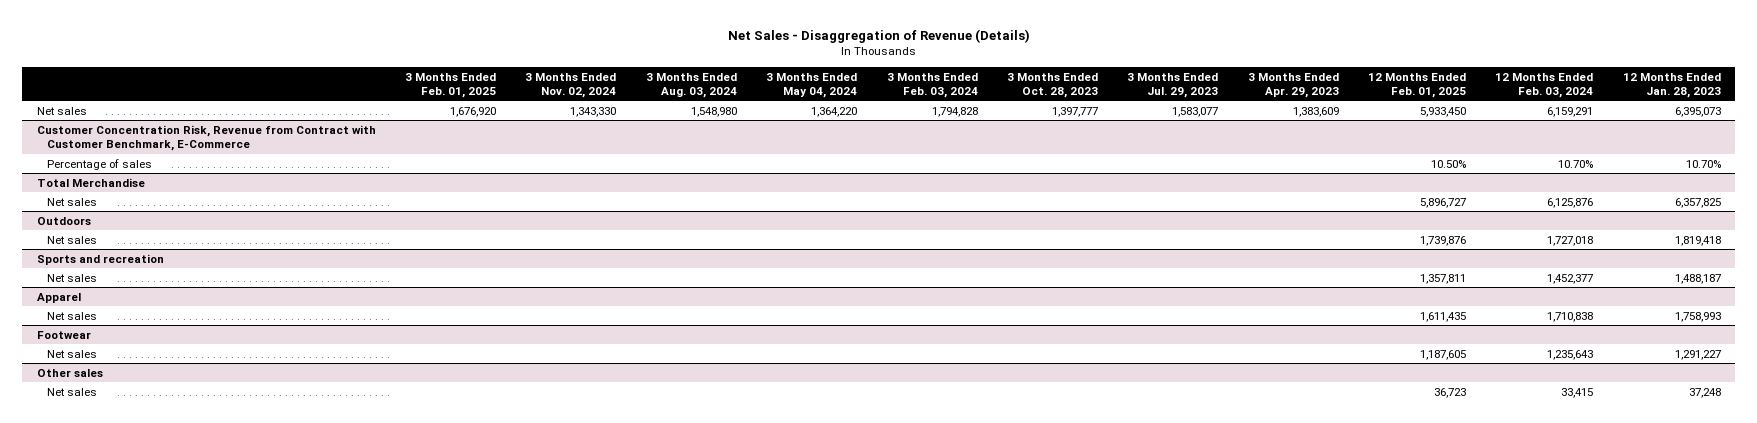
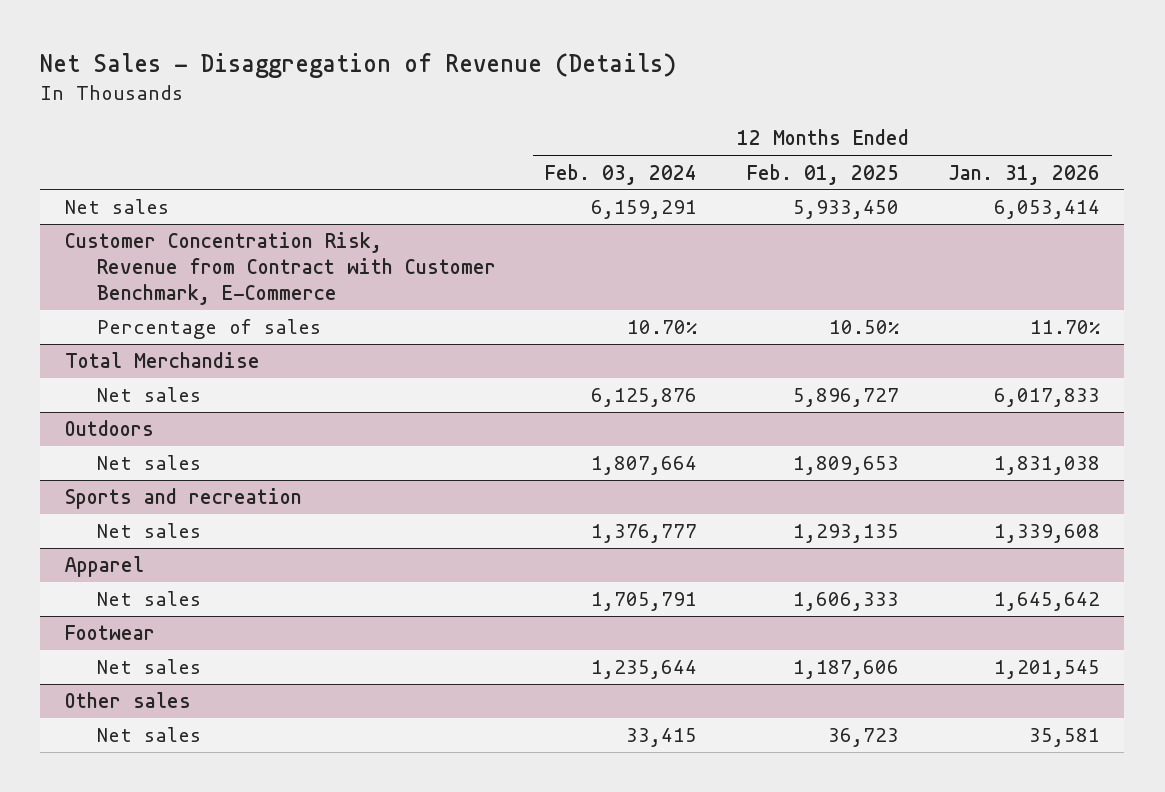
[405,72,497,98] 3 Months Ended Feb. 01, 2025 -> none
[525,72,617,98] 3 Months Ended Nov. 02, 2024 -> none
[645,72,737,98] 3 Months Ended Aug. 03, 2024 -> none
[766,72,858,98] 3 Months Ended May 04, 2024 -> none
[886,72,978,98] 3 Months Ended Feb. 03, 2024 -> none
[1006,72,1098,98] 3 Months Ended Oct. 28, 2023 -> none
[1127,72,1219,98] 3 Months Ended Jul. 29, 2023 -> none
[1247,72,1339,98] 3 Months Ended Apr. 29, 2023 -> none
[1622,72,1721,98] 12 Months Ended Jan. 28, 2023 -> none
none -> [947,164,1100,185] Jan. 31, 2026
[1419,235,1466,246] 1,739,876 -> [792,456,899,476] 1,809,653
[1547,235,1594,246] 1,727,018 -> [591,456,698,476] 1,807,664
[1419,273,1466,284] 1,357,811 -> [792,524,899,544] 1,293,135
[1547,273,1594,284] 1,452,377 -> [591,524,698,544] 1,376,777
[1419,311,1466,322] 1,611,435 -> [792,592,899,612] 1,606,333
[1547,311,1594,322] 1,710,838 -> [591,592,698,612] 1,705,791
[1419,349,1466,360] 1,187,605 -> [792,660,899,680] 1,187,606
[1547,349,1594,360] 1,235,643 -> [591,660,698,680] 1,235,644

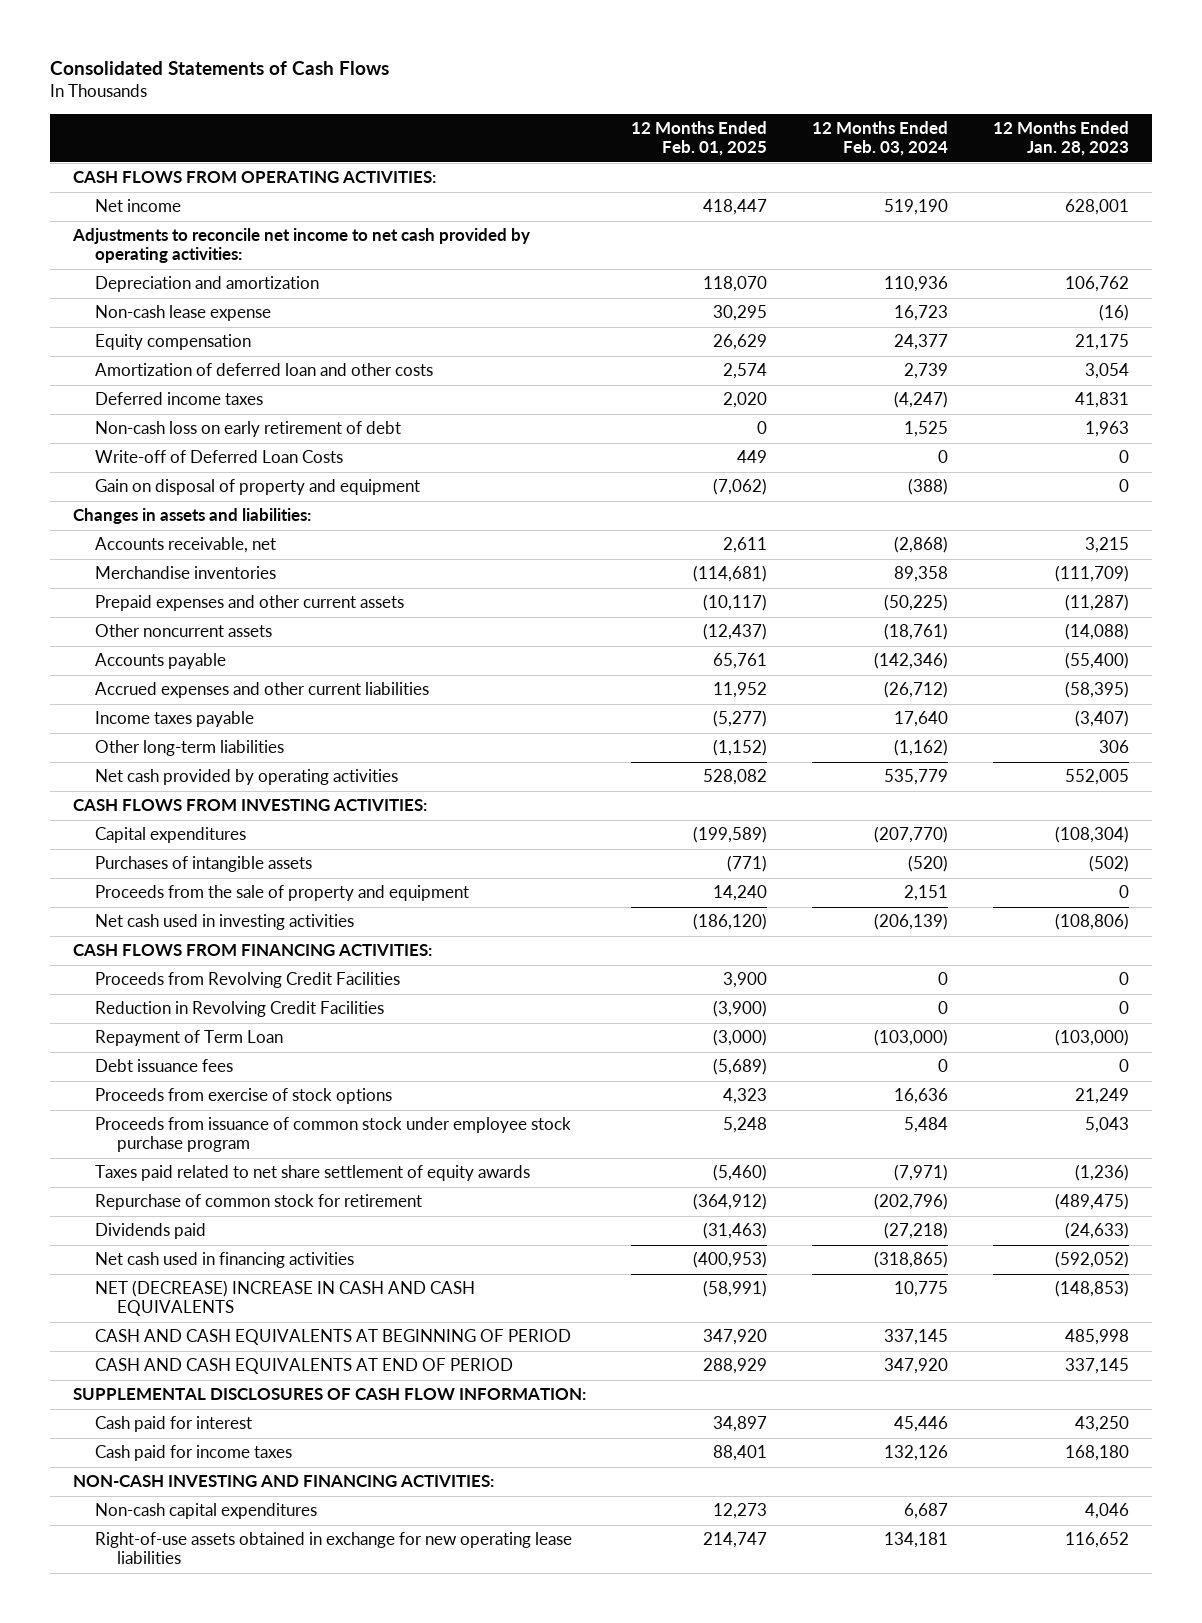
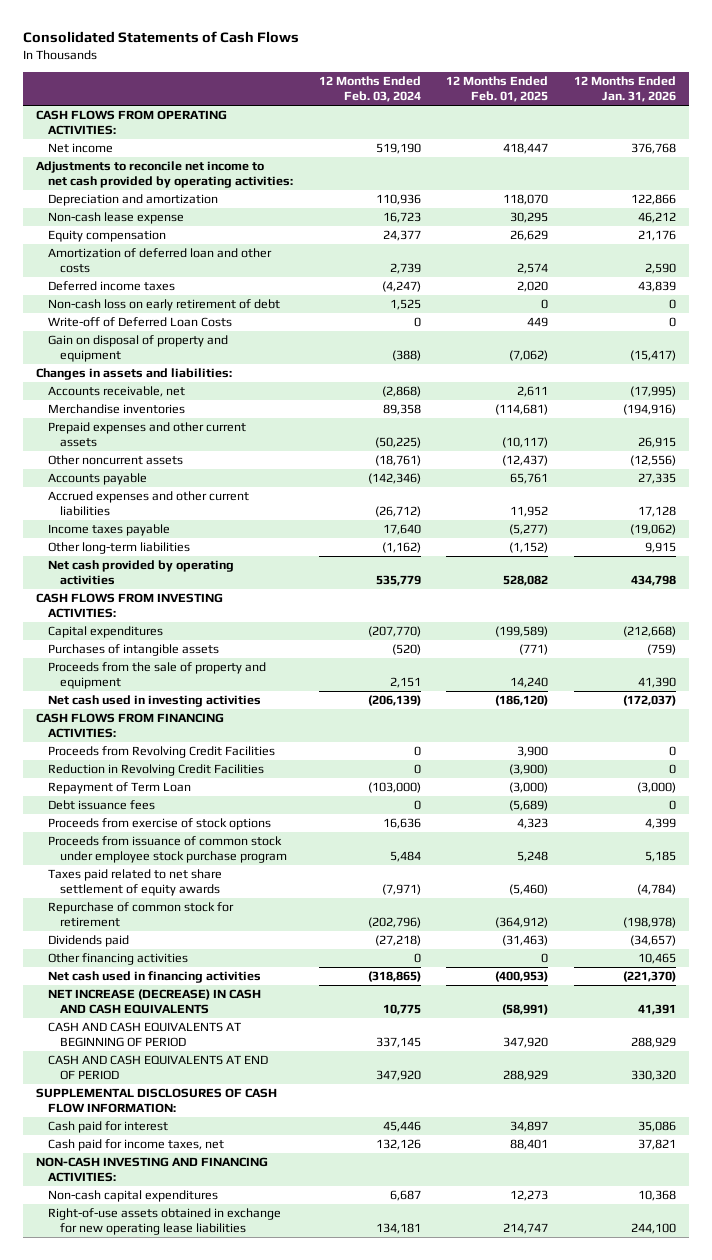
[993,121,1130,157] 12 Months Ended Jan. 28, 2023 -> none
none -> [574,75,677,102] 12 Months Ended Jan. 31, 2026
none -> [47,953,188,966] Other financing activities
[94,1280,475,1317] NET (DECREASE) INCREASE IN CASH AND CASH EQUIVALENTS -> [47,989,261,1015] NET INCREASE (DECREASE) IN CASH AND CASH EQUIVALENTS
[94,1445,292,1462] Cash paid for income taxes -> [47,1139,224,1152] Cash paid for income taxes, net

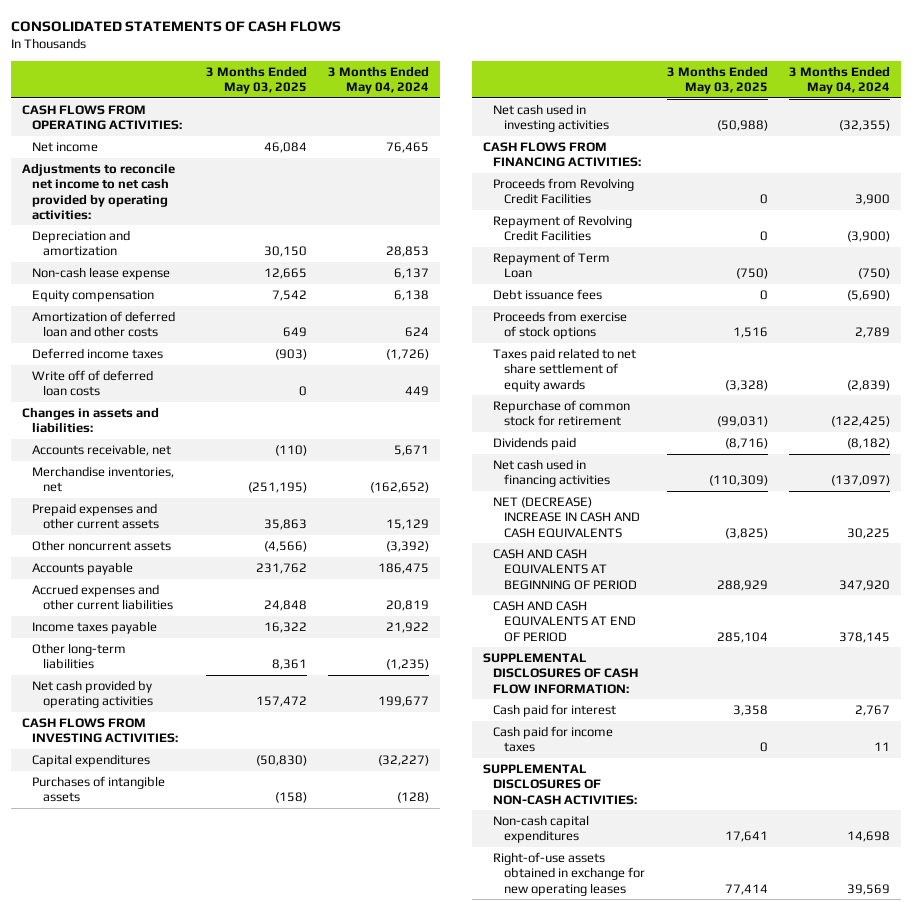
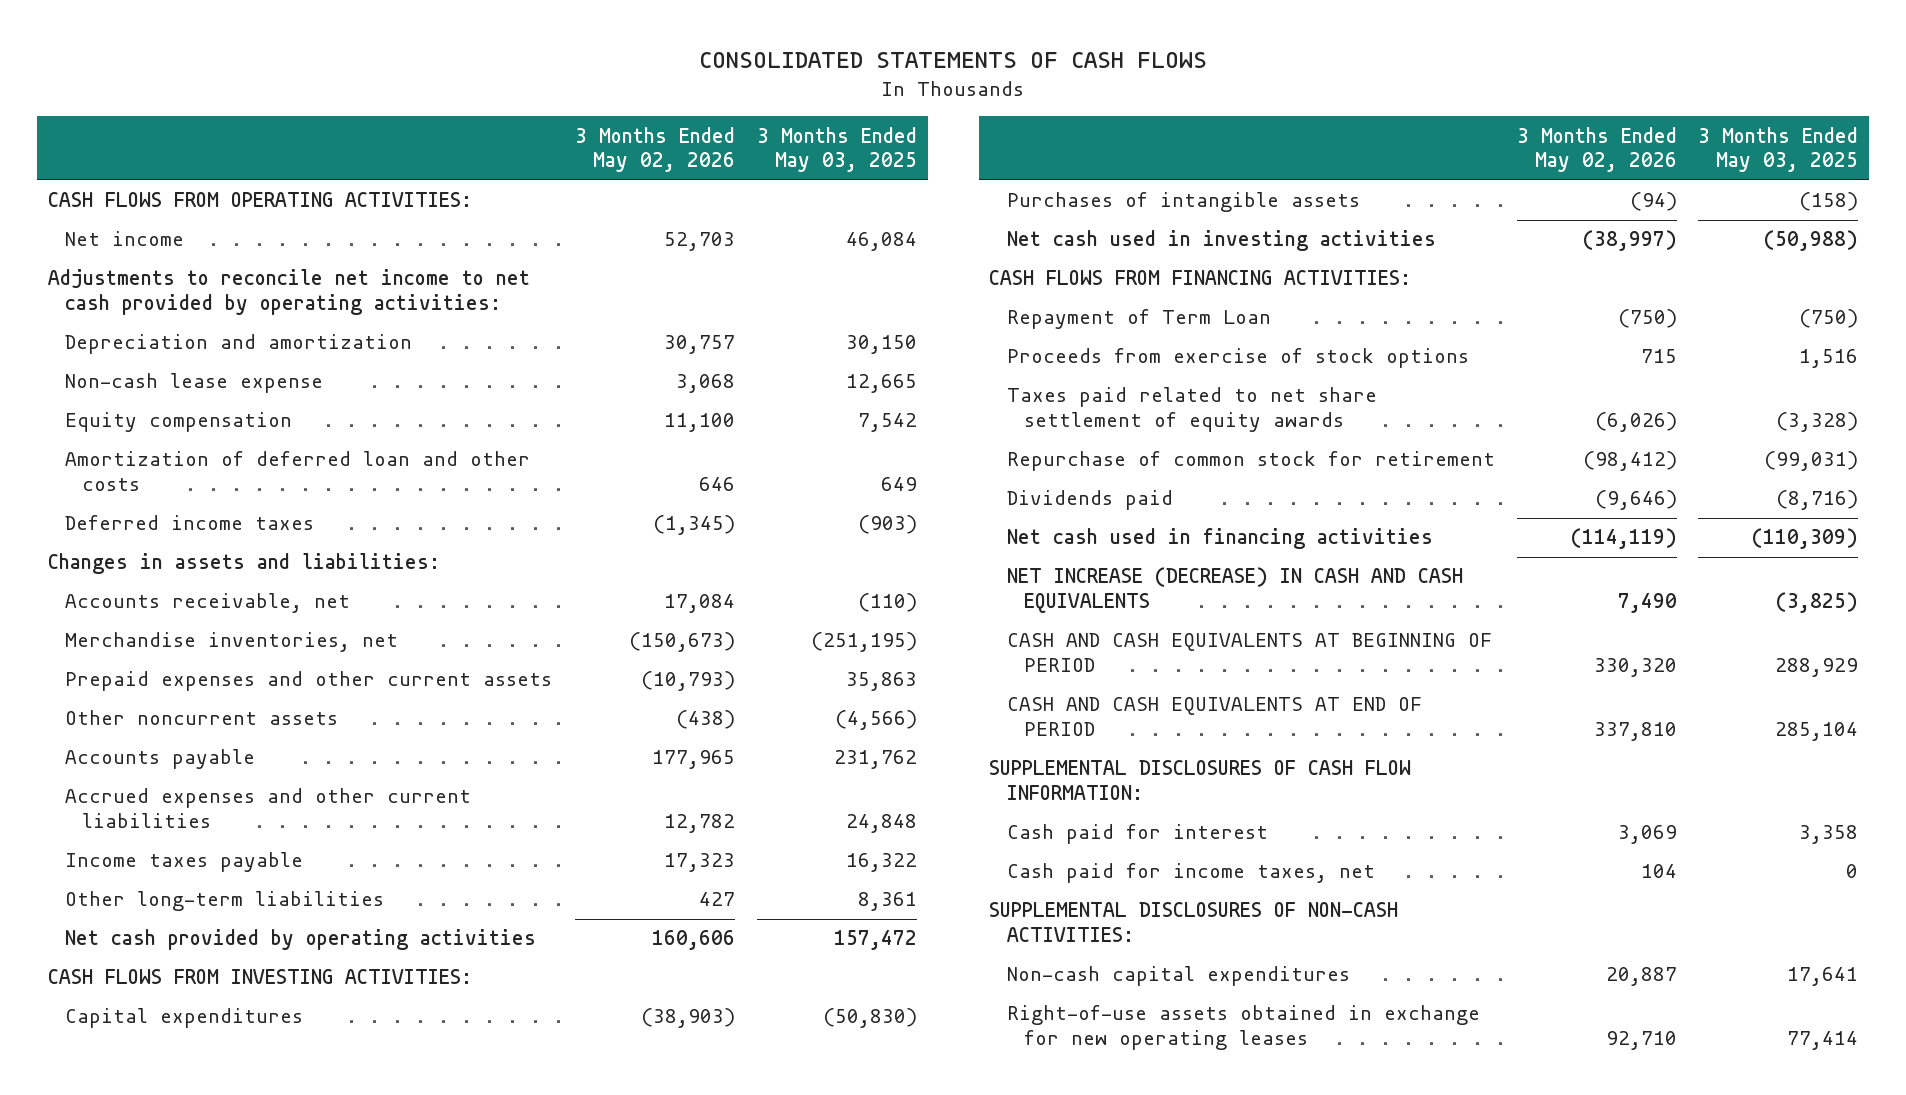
[328,65,430,95] 3 Months Ended May 04, 2024 -> none
none -> [574,126,735,173] 3 Months Ended May 02, 2026
[32,369,154,397] Write off of deferred loan costs -> none
[493,177,635,205] Proceeds from Revolving Credit Facilities -> none
[493,214,633,242] Repayment of Revolving Credit Facilities -> none
[493,288,603,300] Debt issuance fees -> none
[493,496,641,538] NET (DECREASE) INCREASE IN CASH AND CASH EQUIVALENTS -> [1006,567,1463,614] NET INCREASE (DECREASE) IN CASH AND CASH EQUIVALENTS
[493,725,614,753] Cash paid for income taxes -> [1006,863,1375,884] Cash paid for income taxes, net

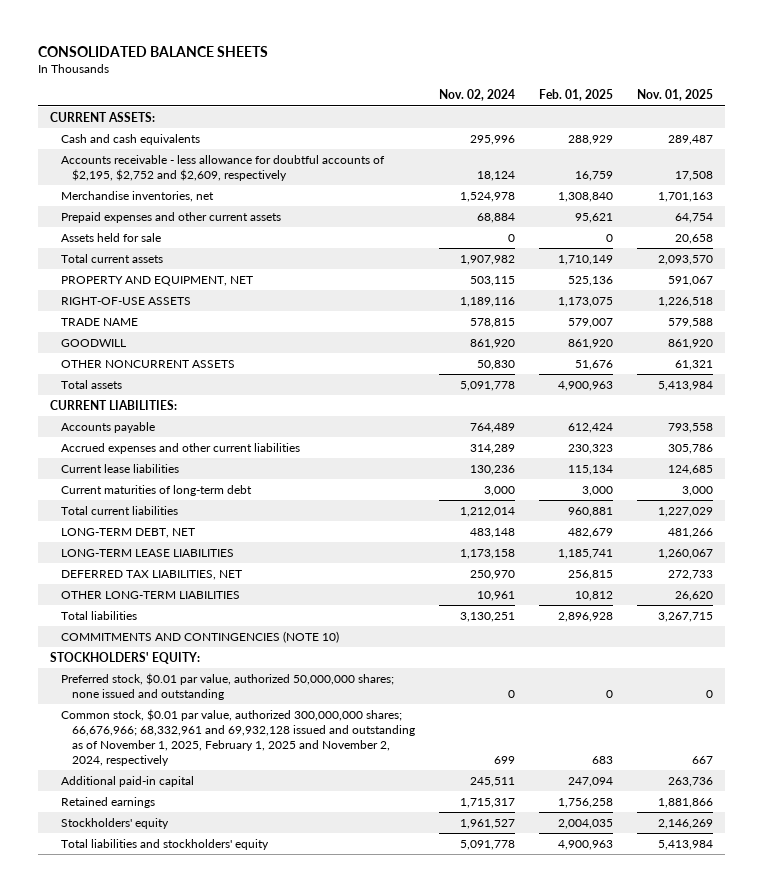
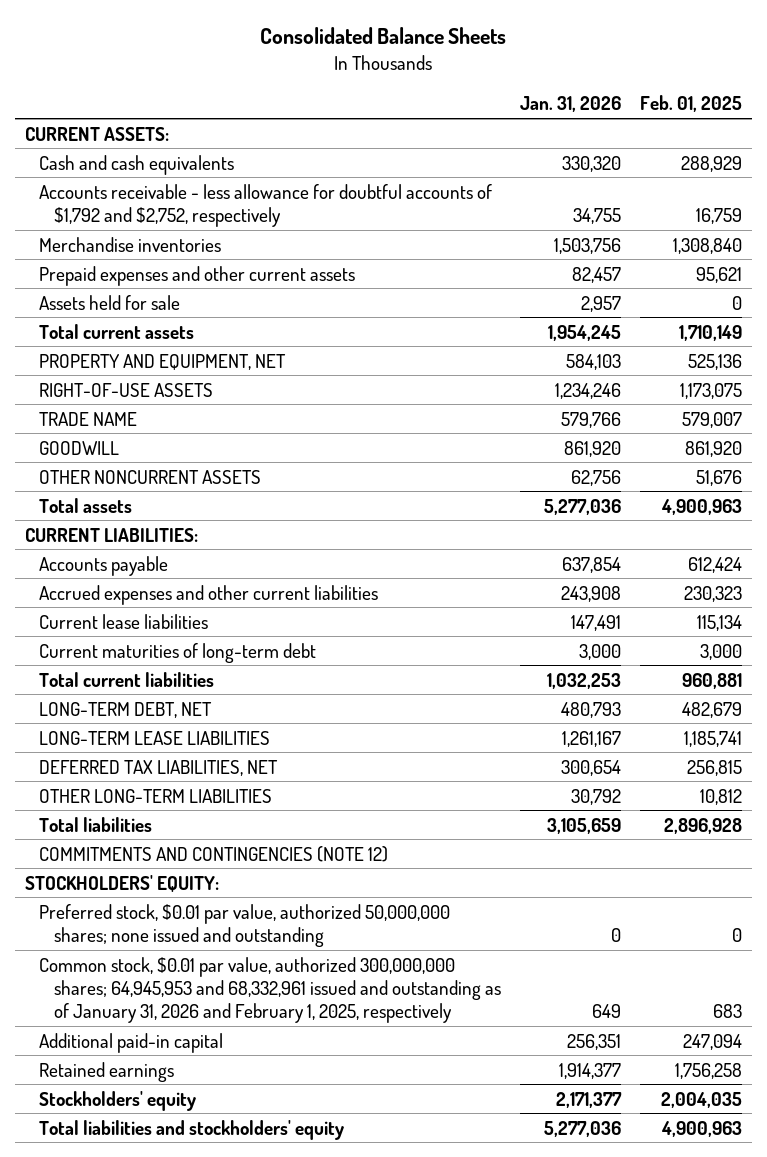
[38,45,269,57] CONSOLIDATED BALANCE SHEETS -> [260,27,507,45] Consolidated Balance Sheets
[439,89,516,102] Nov. 02, 2024 -> none
[636,89,713,102] Nov. 01, 2025 -> none
none -> [520,96,622,113] Jan. 31, 2026
[61,154,386,181] Accounts receivable - less allowance for doubtful accounts of $2,195, $2,752 and $2,609, respectively -> [39,183,493,227] Accounts receivable - less allowance for doubtful accounts of $1,792 and $2,752, respectively
[61,190,215,202] Merchandise inventories, net -> [39,236,222,252] Merchandise inventories
[61,630,340,643] COMMITMENTS AND CONTINGENCIES (NOTE 10) -> [39,845,389,862] COMMITMENTS AND CONTINGENCIES (NOTE 12)
[61,708,416,766] Common stock, $0.01 par value, authorized 300,000,000 shares; 66,676,966; 68,332,961 and 69,932,128 issued and outstanding as of November 1, 2025, February 1, 2025 and November 2, 2024, respectively -> [39,956,502,1024] Common stock, $0.01 par value, authorized 300,000,000 shares; 64,945,953 and 68,332,961 issued and outstanding as of January 31, 2026 and February 1, 2025, respectively

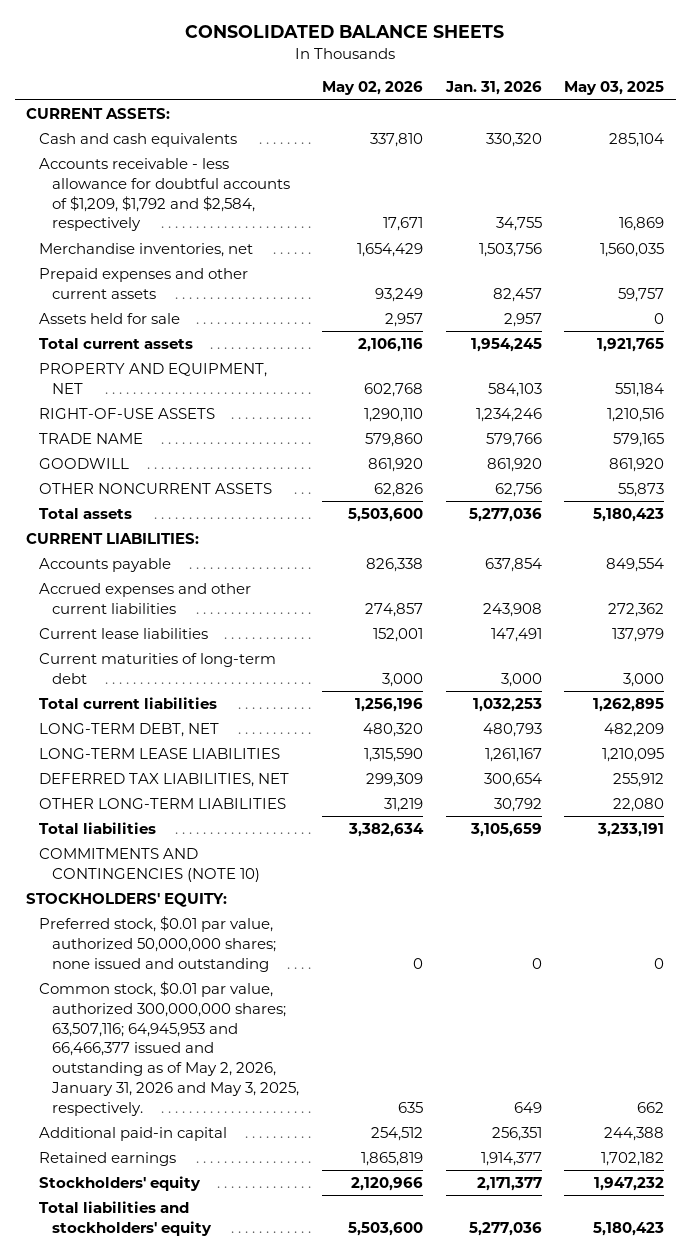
[260,27,507,45] Consolidated Balance Sheets -> [185,25,505,39] CONSOLIDATED BALANCE SHEETS
[640,95,743,113] Feb. 01, 2025 -> none
none -> [322,81,424,96] May 02, 2026
none -> [564,81,665,96] May 03, 2025
[39,183,493,227] Accounts receivable - less allowance for doubtful accounts of $1,792 and $2,752, respectively -> [39,158,291,232] Accounts receivable - less allowance for doubtful accounts of $1,209, $1,792 and $2,584, respectively
[39,236,222,252] Merchandise inventories -> [39,243,254,258] Merchandise inventories, net
[39,845,389,862] COMMITMENTS AND CONTINGENCIES (NOTE 12) -> [39,848,261,882] COMMITMENTS AND CONTINGENCIES (NOTE 10)
[39,956,502,1024] Common stock, $0.01 par value, authorized 300,000,000 shares; 64,945,953 and 68,332,961 issued and outstanding as of January 31, 2026 and February 1, 2025, respectively -> [39,981,300,1116] Common stock, $0.01 par value, authorized 300,000,000 shares; 63,507,116; 64,945,953 and 66,466,377 issued and outstanding as of May 2, 2026, January 31, 2026 and May 3, 2025, respectively.

